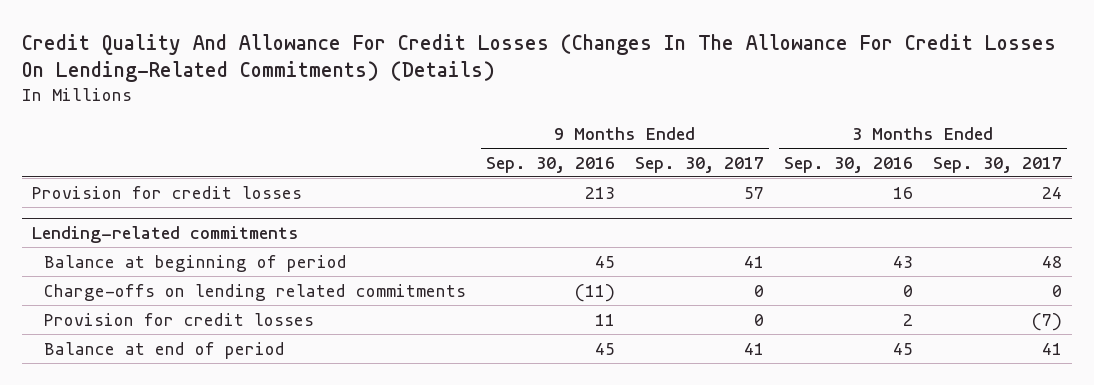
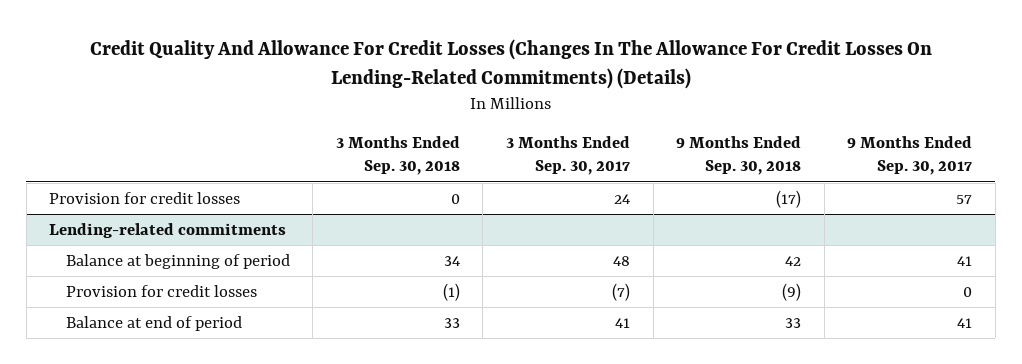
[486,156,616,173] Sep. 30, 2016 -> none
[784,156,914,173] Sep. 30, 2016 -> none
none -> [335,136,460,176] 3 Months Ended Sep. 30, 2018
none -> [676,136,802,176] 9 Months Ended Sep. 30, 2018
[44,283,467,301] Charge-offs on lending related commitments -> none

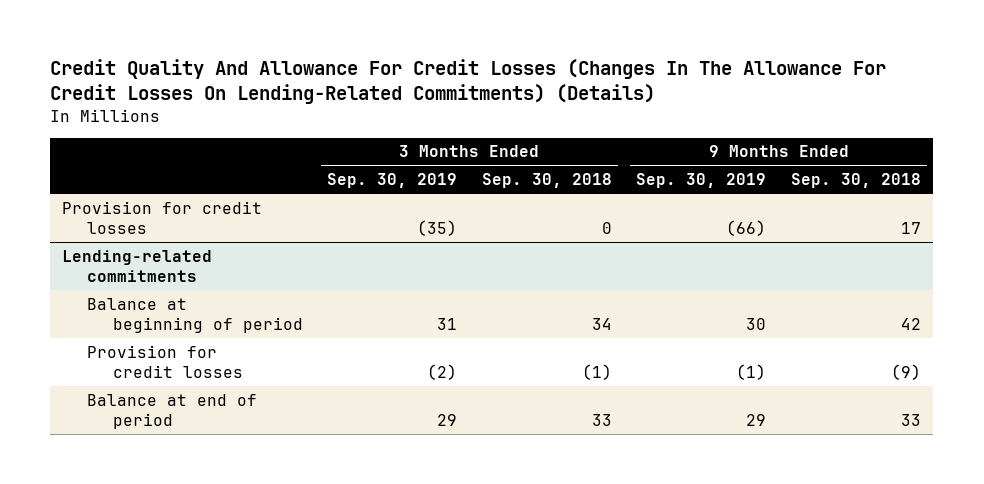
[505,136,630,176] 3 Months Ended Sep. 30, 2017 -> none
[847,136,973,176] 9 Months Ended Sep. 30, 2017 -> none
none -> [327,173,458,189] Sep. 30, 2019
none -> [636,173,767,189] Sep. 30, 2019
[776,189,802,208] (17) -> [901,221,922,234] 17

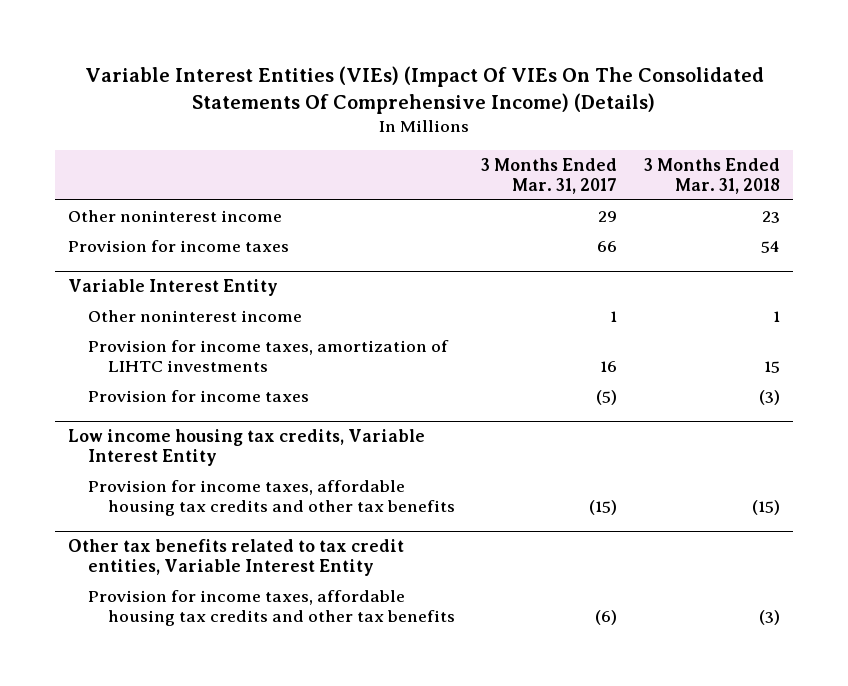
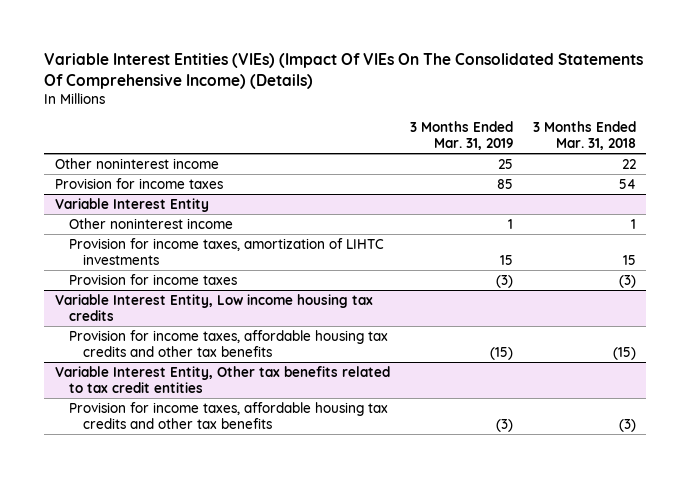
[481,157,618,194] 3 Months Ended Mar. 31, 2017 -> none
none -> [409,120,513,150] 3 Months Ended Mar. 31, 2019
[761,210,780,223] 23 -> [622,158,637,169] 22
[68,428,426,467] Low income housing tax credits, Variable Interest Entity -> [54,293,373,321] Variable Interest Entity, Low income housing tax credits
[68,538,405,577] Other tax benefits related to tax credit entities, Variable Interest Entity -> [54,365,390,393] Variable Interest Entity, Other tax benefits related to tax credit entities

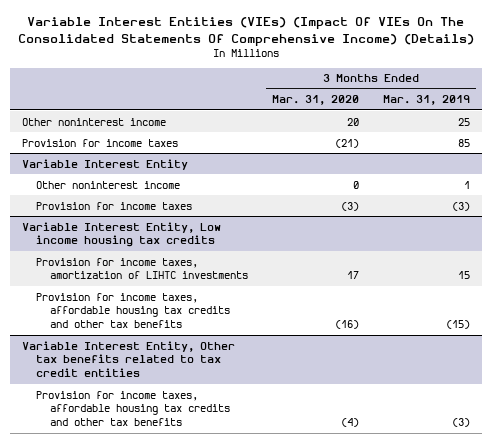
[533,120,637,150] 3 Months Ended Mar. 31, 2018 -> none
none -> [271,95,359,106] Mar. 31, 2020
[68,237,384,265] Provision for income taxes, amortization of LIHTC investments -> none
none -> [36,257,249,280] Provision for income taxes, amortization of LIHTC investments

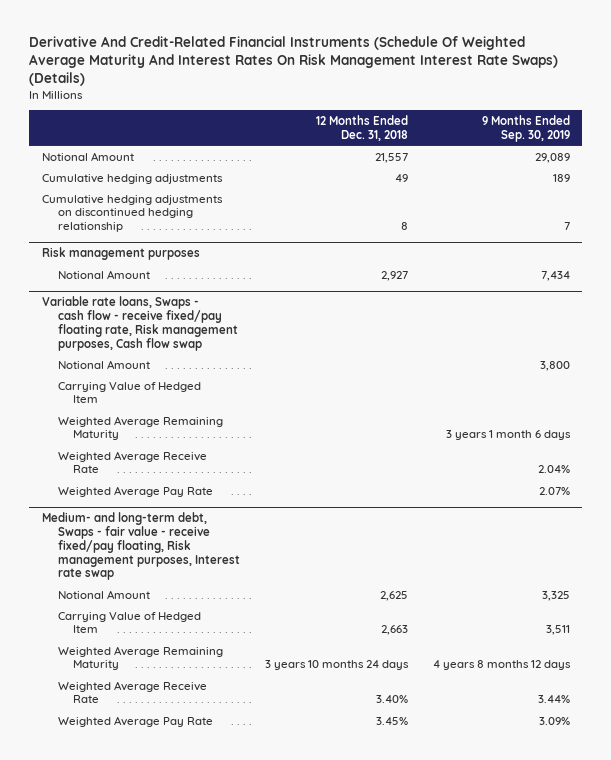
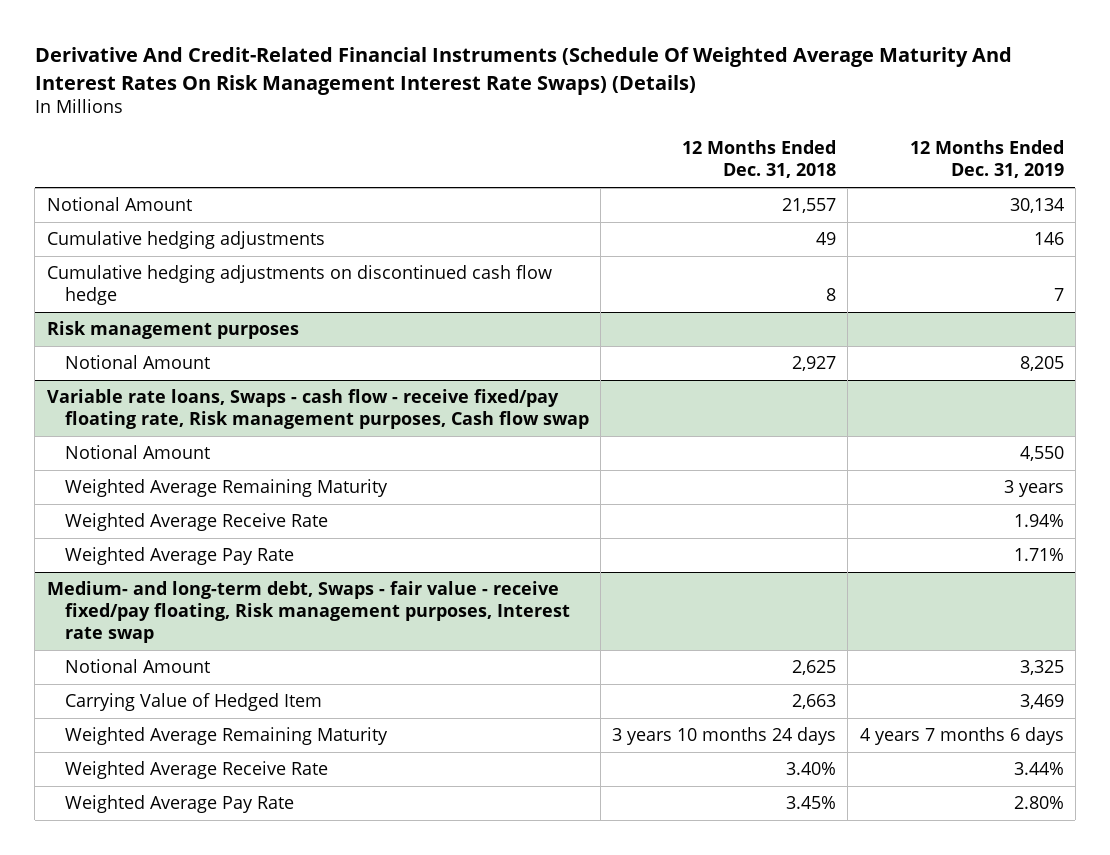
[481,115,570,142] 9 Months Ended Sep. 30, 2019 -> none
none -> [909,140,1064,179] 12 Months Ended Dec. 31, 2019
[41,194,223,232] Cumulative hedging adjustments on discontinued hedging relationship -> [46,265,552,306] Cumulative hedging adjustments on discontinued cash flow hedge
[57,381,201,404] Carrying Value of Hedged Item -> none

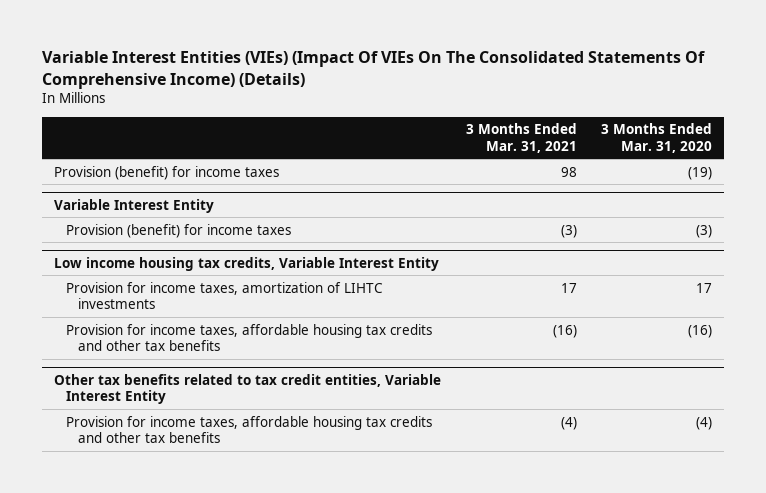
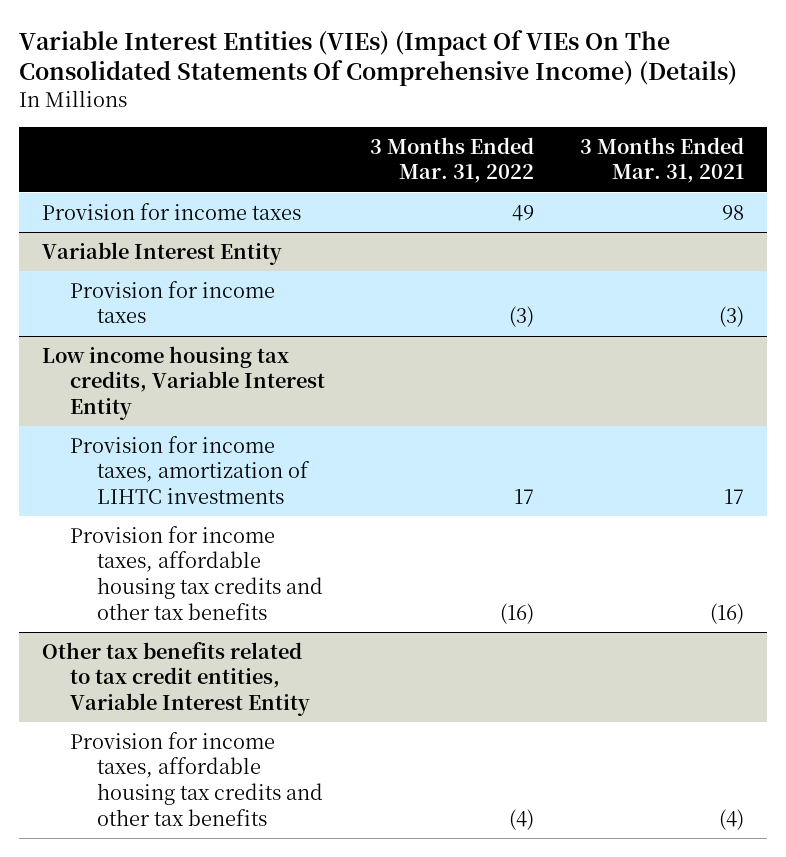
[601,123,713,153] 3 Months Ended Mar. 31, 2020 -> none
none -> [370,136,535,184] 3 Months Ended Mar. 31, 2022
[54,165,280,180] Provision (benefit) for income taxes -> [41,202,301,220] Provision for income taxes
[65,223,291,238] Provision (benefit) for income taxes -> [69,280,275,324] Provision for income taxes

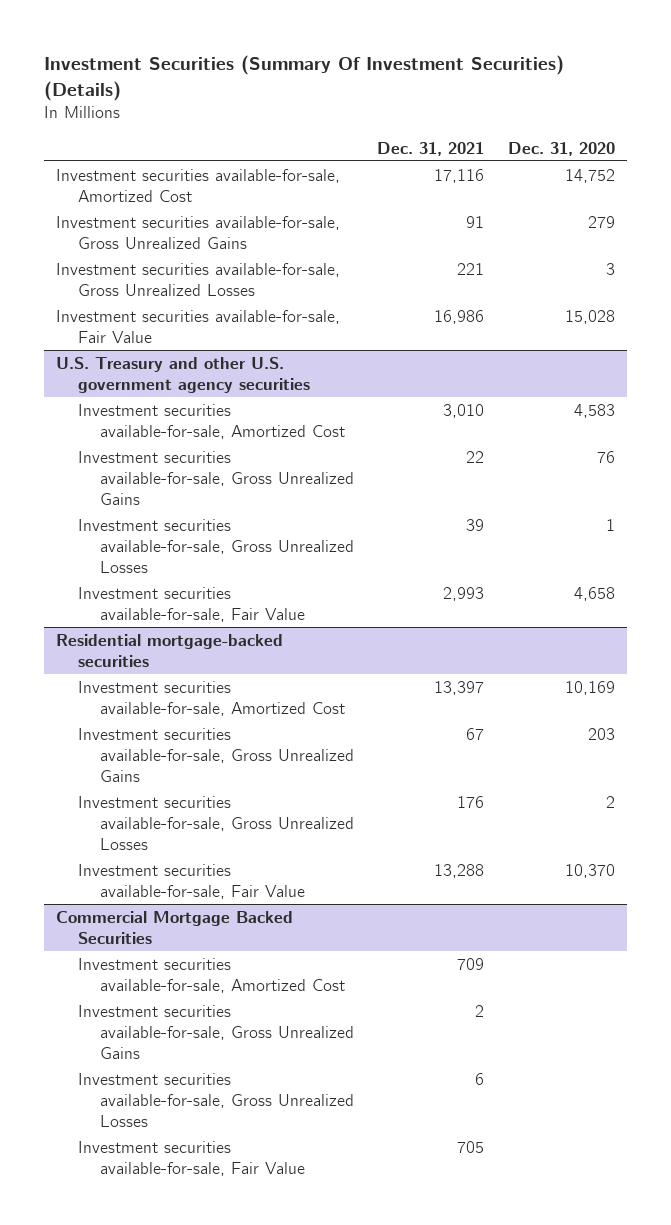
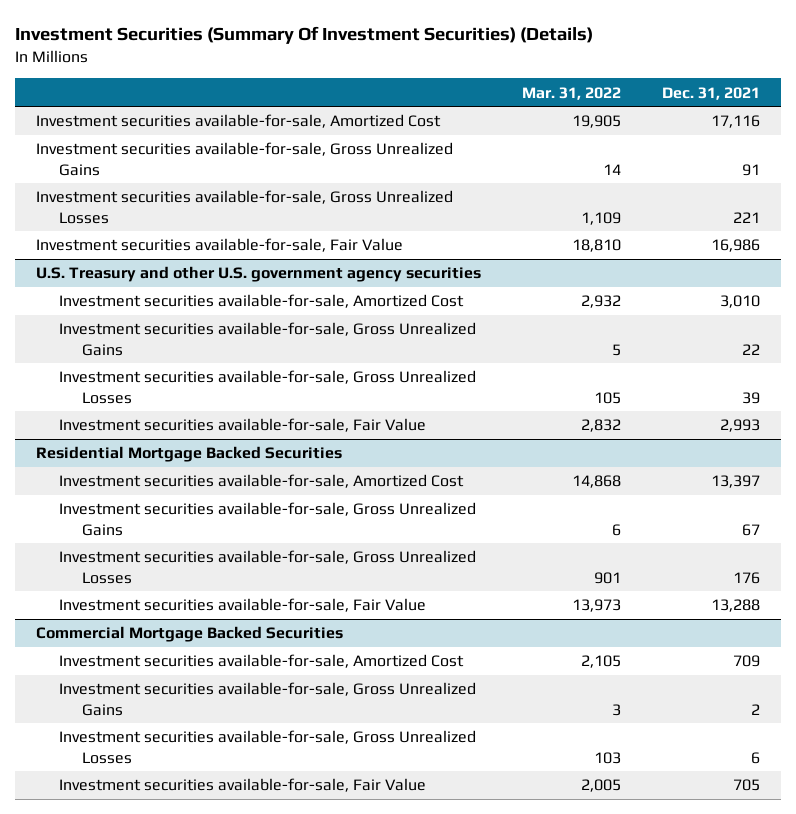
[507,141,615,156] Dec. 31, 2020 -> none
none -> [521,86,621,100] Mar. 31, 2022
[55,633,283,667] Residential mortgage-backed securities -> [35,446,342,463] Residential Mortgage Backed Securities

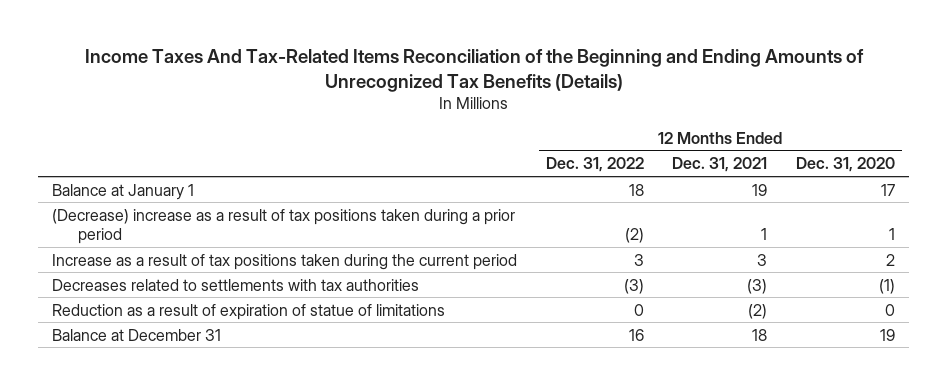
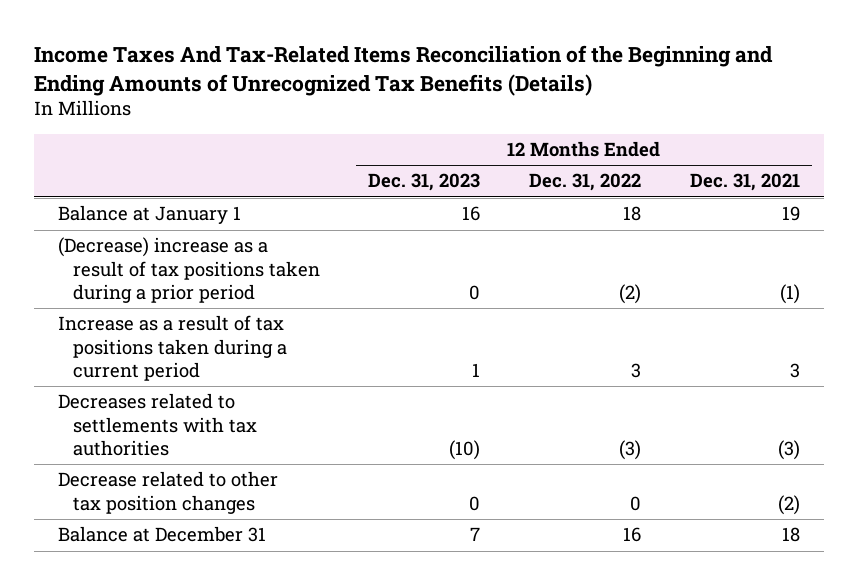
[795,157,895,173] Dec. 31, 2020 -> none
none -> [368,173,481,192] Dec. 31, 2023
[761,227,768,240] 1 -> [779,284,800,305] (1)
[52,253,518,270] Increase as a result of tax positions taken during the current period -> [57,315,287,382] Increase as a result of tax positions taken during a current period
[52,303,446,320] Reduction as a result of expiration of statue of limitations -> [57,471,278,514] Decrease related to other tax position changes

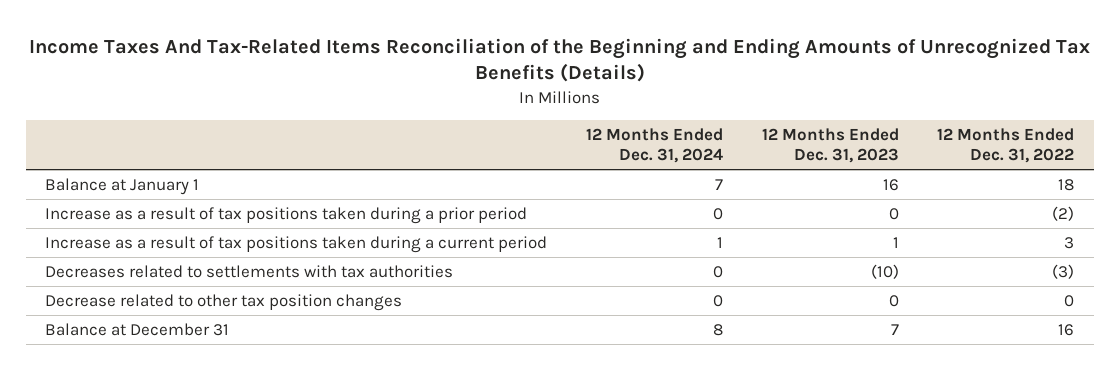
[689,173,800,192] Dec. 31, 2021 -> none
none -> [585,127,723,164] 12 Months Ended Dec. 31, 2024
[57,237,320,304] (Decrease) increase as a result of tax positions taken during a prior period -> [45,206,528,224] Increase as a result of tax positions taken during a prior period

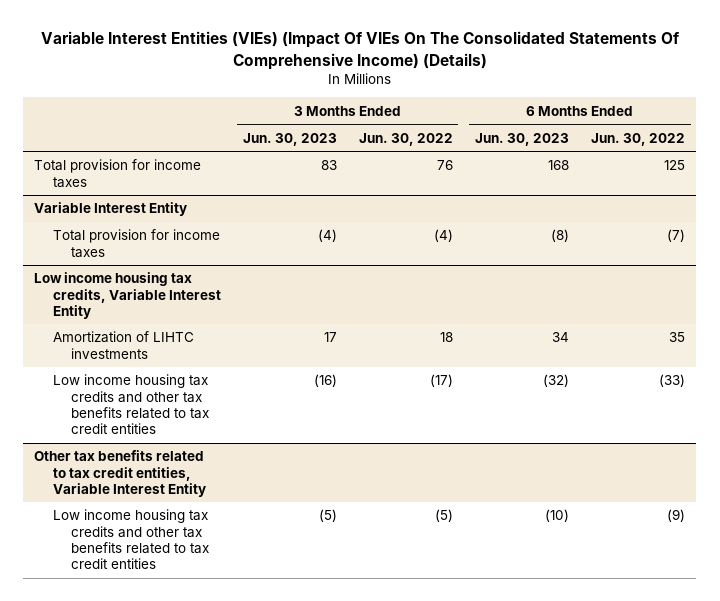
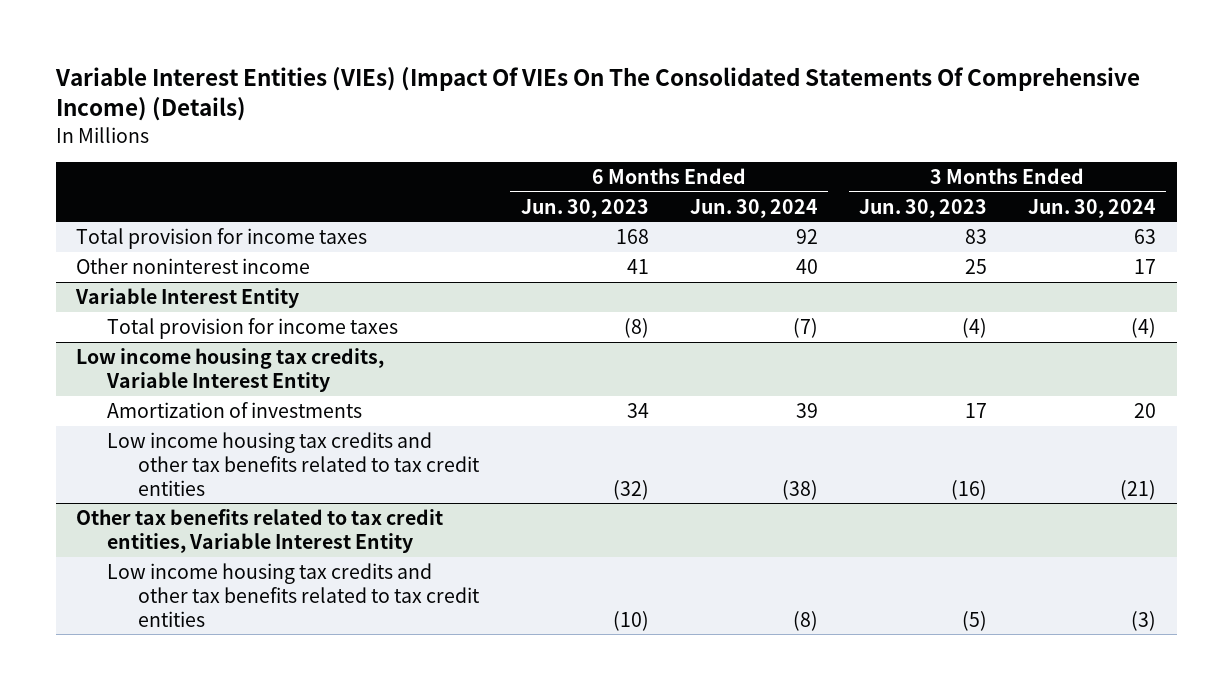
[358,132,453,146] Jun. 30, 2022 -> none
[591,132,686,146] Jun. 30, 2022 -> none
none -> [689,198,818,218] Jun. 30, 2024
none -> [1028,198,1157,218] Jun. 30, 2024
none -> [76,257,311,274] Other noninterest income
[52,331,194,359] Amortization of LIHTC investments -> [107,401,363,418] Amortization of investments

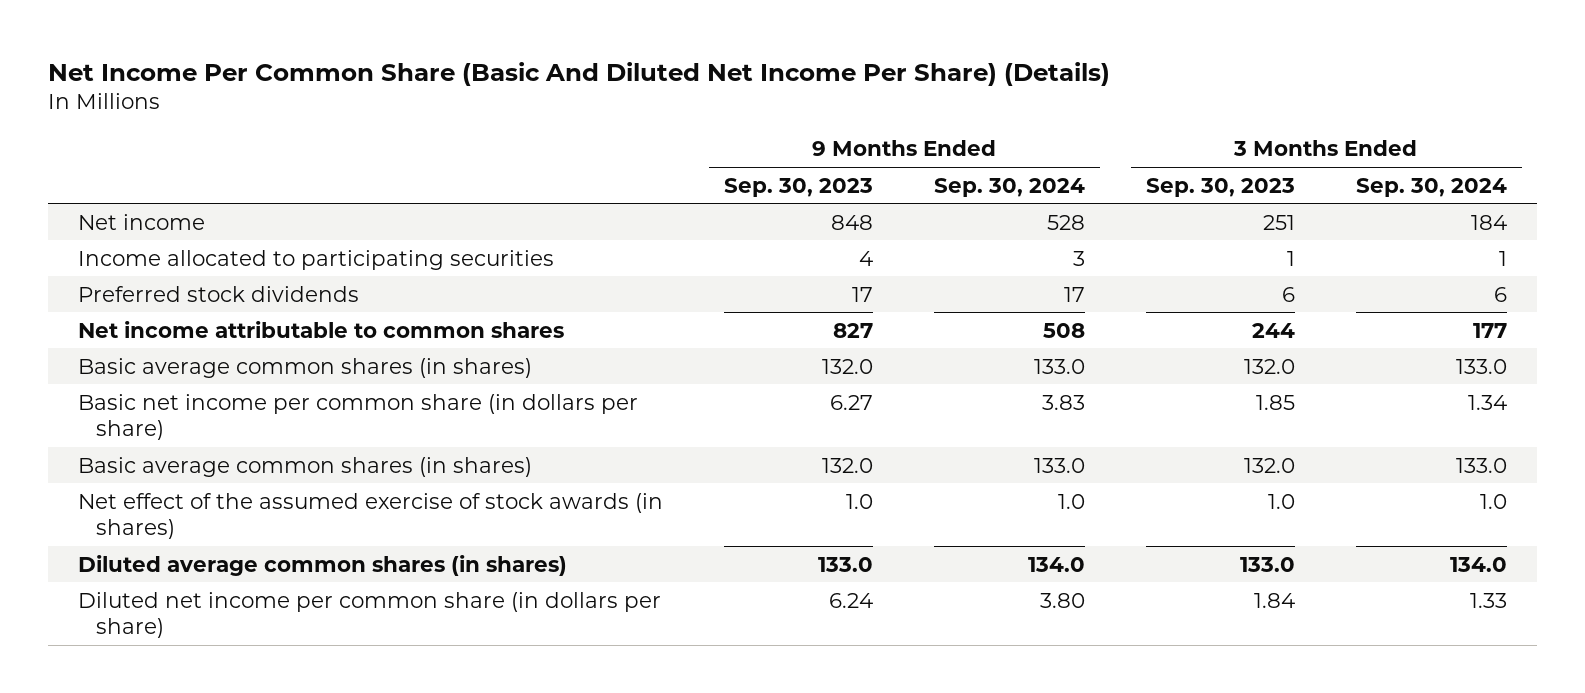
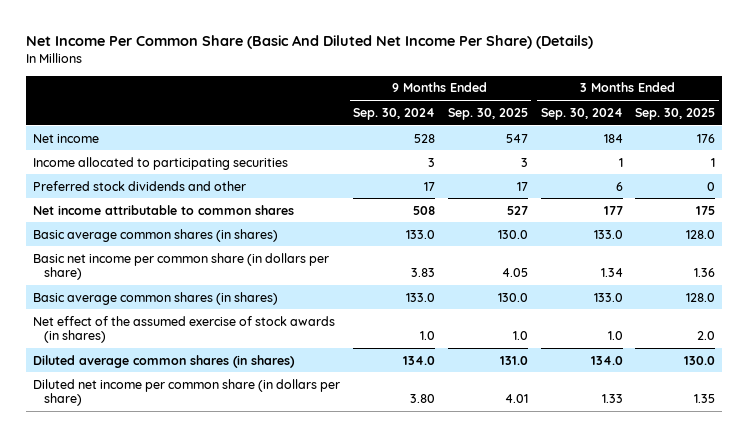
[723,177,873,197] Sep. 30, 2023 -> none
[1145,177,1295,197] Sep. 30, 2023 -> none
none -> [447,107,528,120] Sep. 30, 2025
none -> [635,107,716,120] Sep. 30, 2025
[78,285,360,302] Preferred stock dividends -> [32,180,246,191] Preferred stock dividends and other

